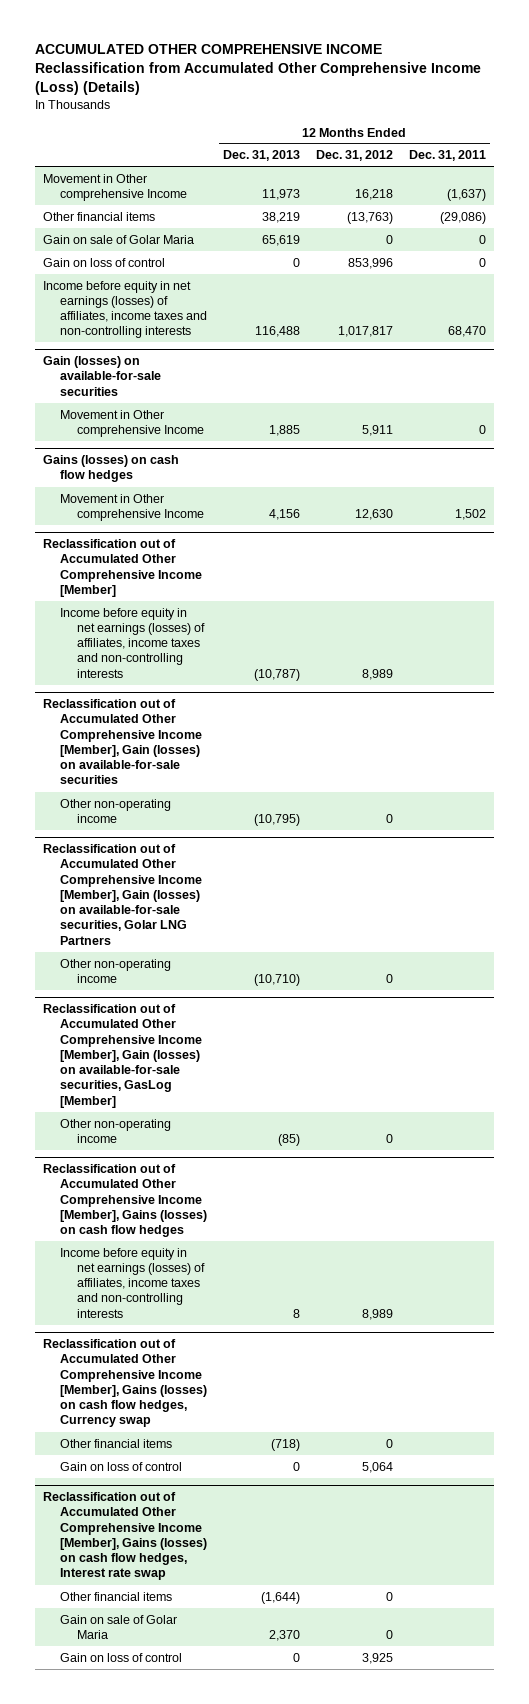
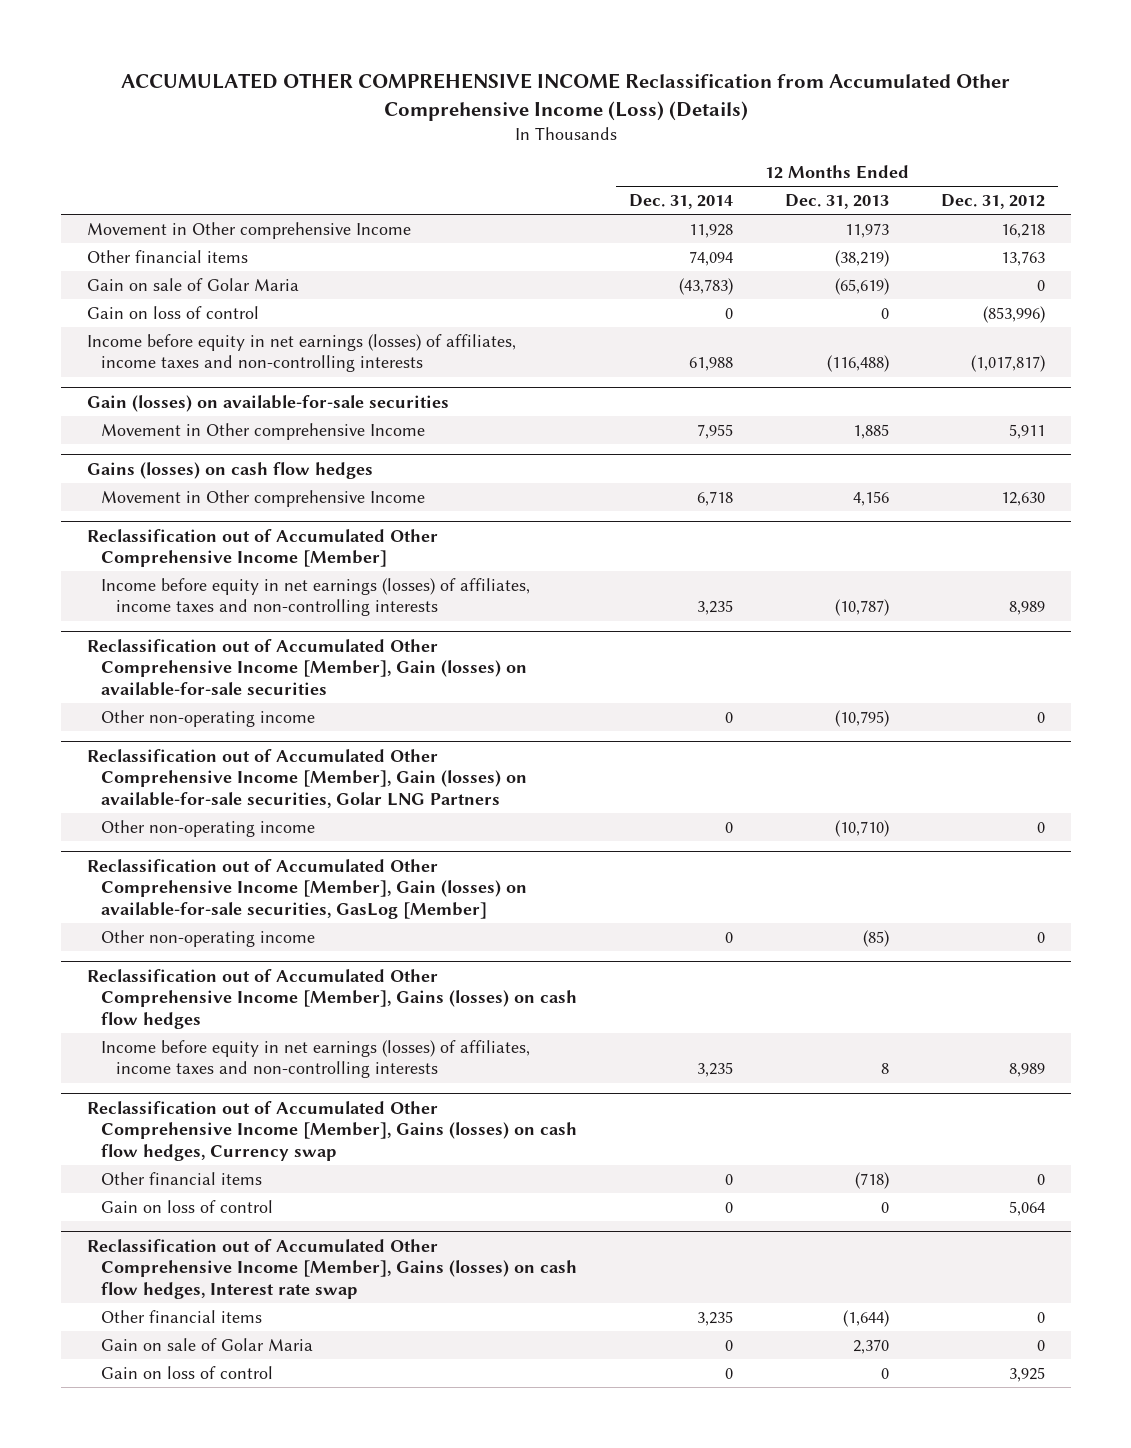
[409,150,487,162] Dec. 31, 2011 -> none
none -> [629,194,734,210] Dec. 31, 2014
[261,211,300,223] 38,219 -> [834,249,889,267] (38,219)
[346,211,393,224] (13,763) -> [1000,250,1045,266] 13,763
[261,234,300,246] 65,619 -> [834,277,889,295] (65,619)
[347,257,393,269] 853,996 -> [982,305,1045,323] (853,996)
[254,326,300,338] 116,488 -> [826,355,889,373] (116,488)
[337,326,393,338] 1,017,817 -> [970,355,1045,373] (1,017,817)

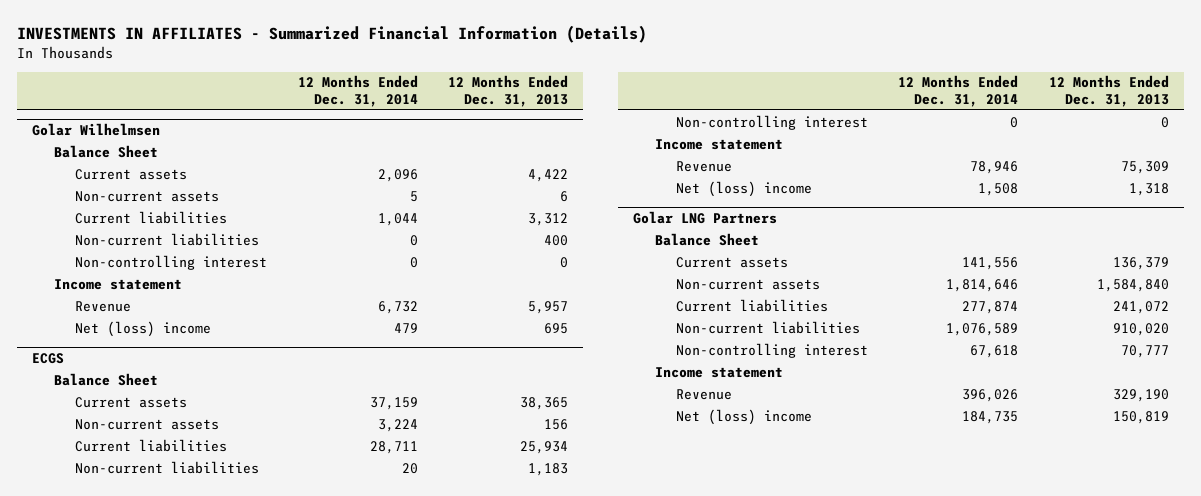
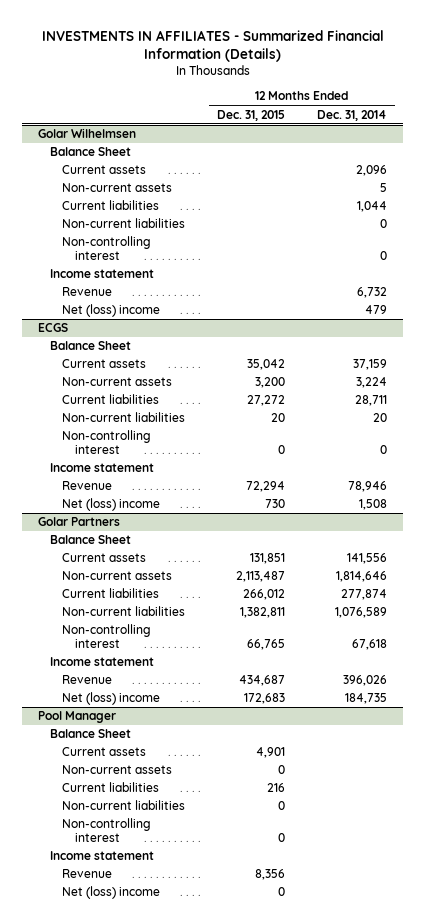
[448,75,569,107] 12 Months Ended Dec. 31, 2013 -> none
none -> [217,109,286,121] Dec. 31, 2015
[633,210,778,224] Golar LNG Partners -> [38,517,121,527] Golar Partners
none -> [38,711,117,724] Pool Manager
none -> [50,729,132,739] Balance Sheet
none -> [62,747,147,757] Current assets
none -> [62,765,173,775] Non-current assets
none -> [62,782,160,793] Current liabilities
none -> [62,800,186,811] Non-current liabilities
none -> [62,818,152,843] Non-controlling interest
none -> [50,851,155,861] Income statement
none -> [62,869,113,879] Revenue
none -> [62,886,161,900] Net (loss) income

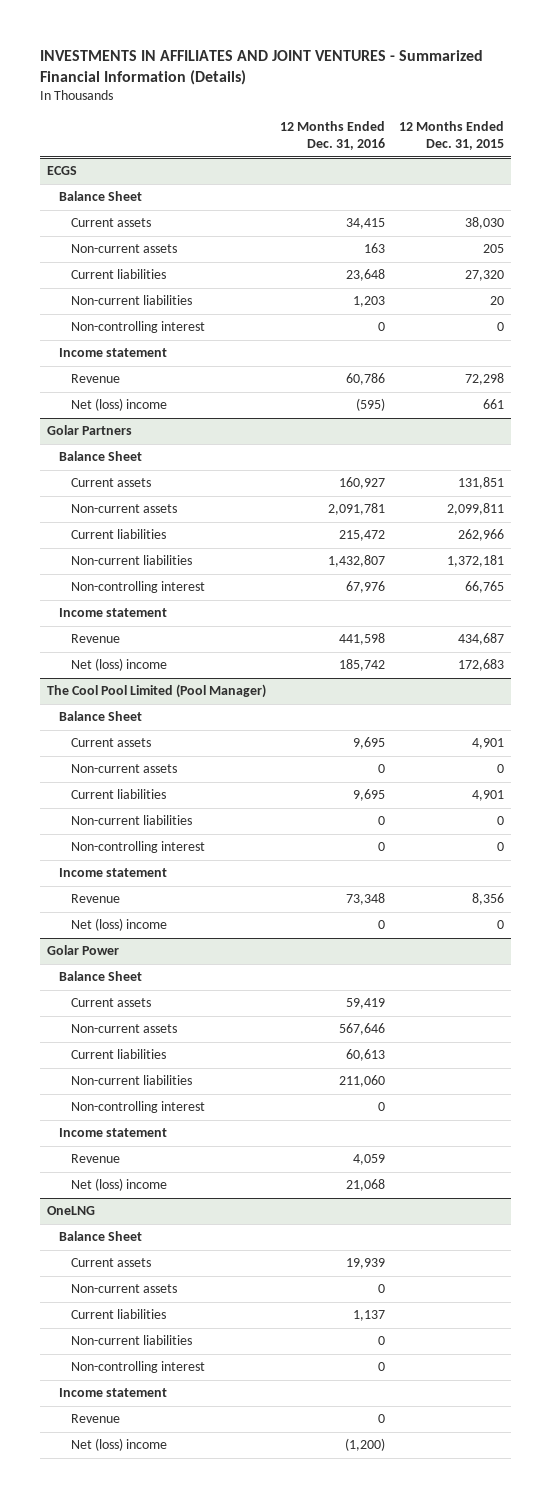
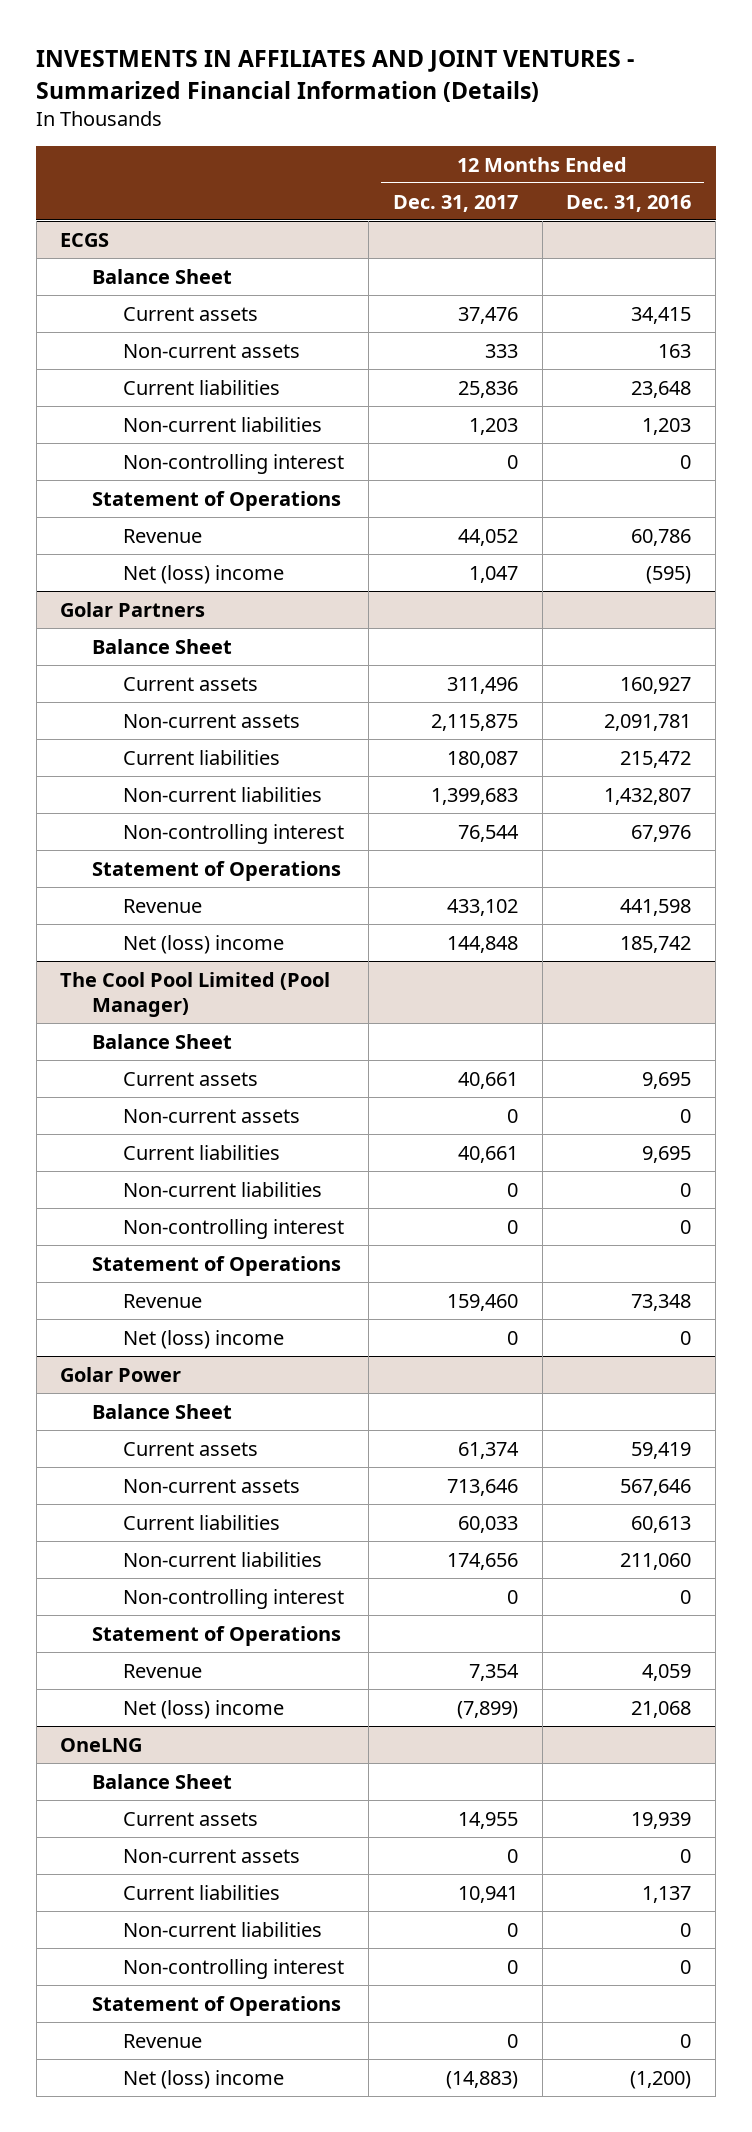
[398,120,504,151] 12 Months Ended Dec. 31, 2015 -> none
none -> [392,194,518,212] Dec. 31, 2017
[58,348,167,358] Income statement -> [91,490,341,511] Statement of Operations
[58,608,167,618] Income statement -> [91,860,341,881] Statement of Operations
[58,868,167,878] Income statement -> [91,1255,341,1276] Statement of Operations
[58,1128,167,1138] Income statement -> [91,1625,341,1646] Statement of Operations
[58,1388,167,1398] Income statement -> [91,1995,341,2016] Statement of Operations

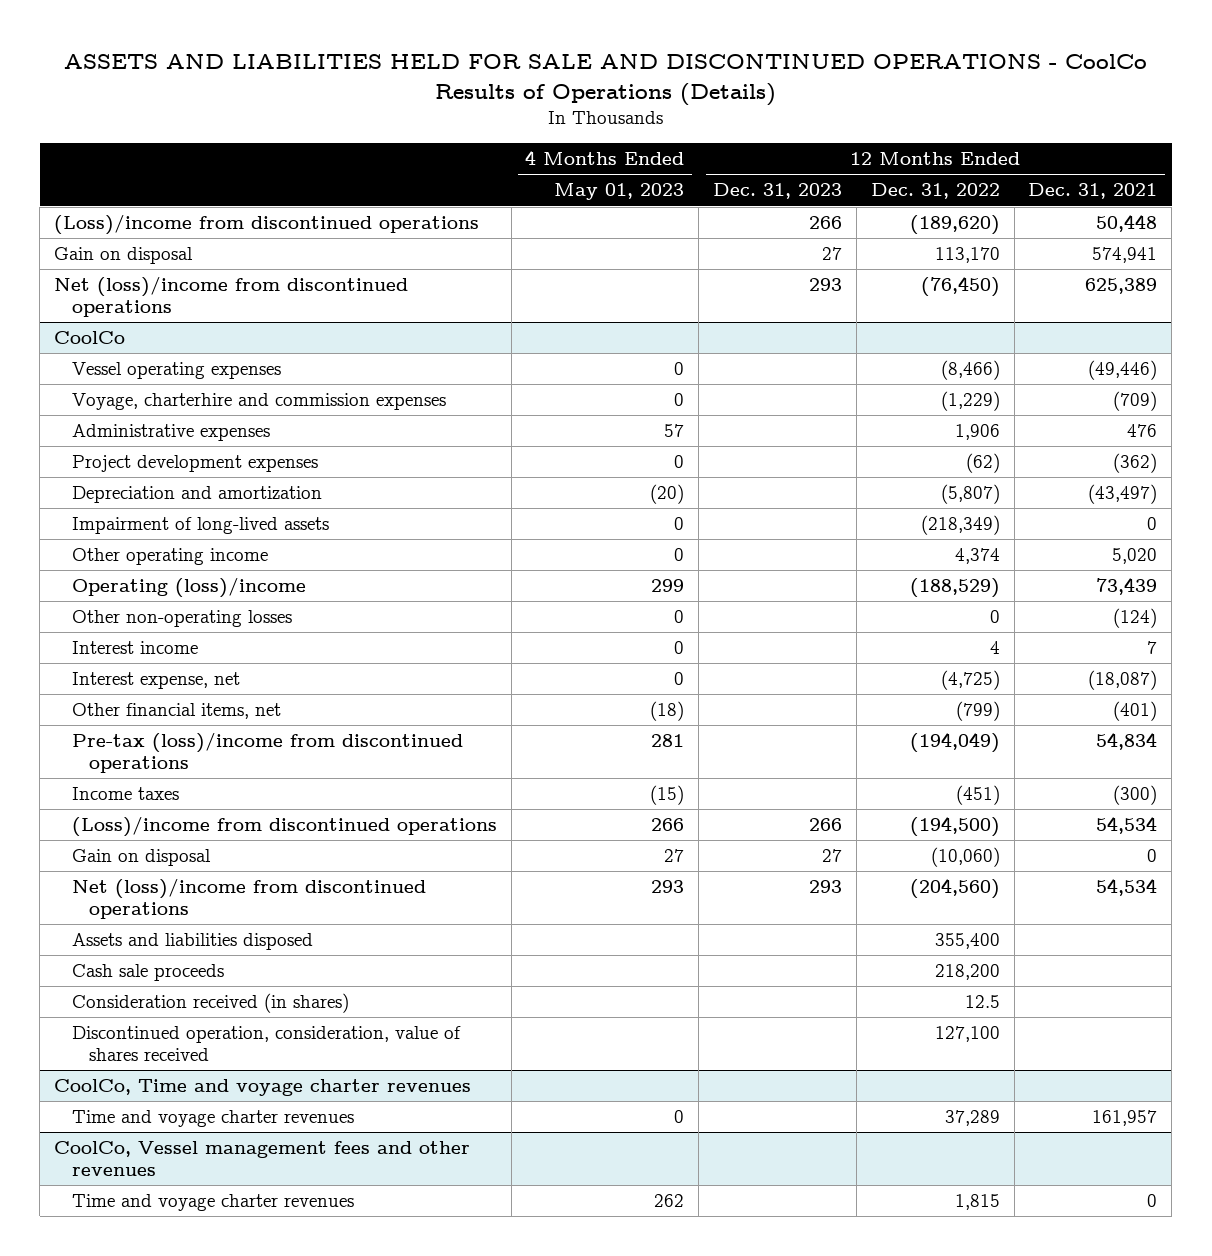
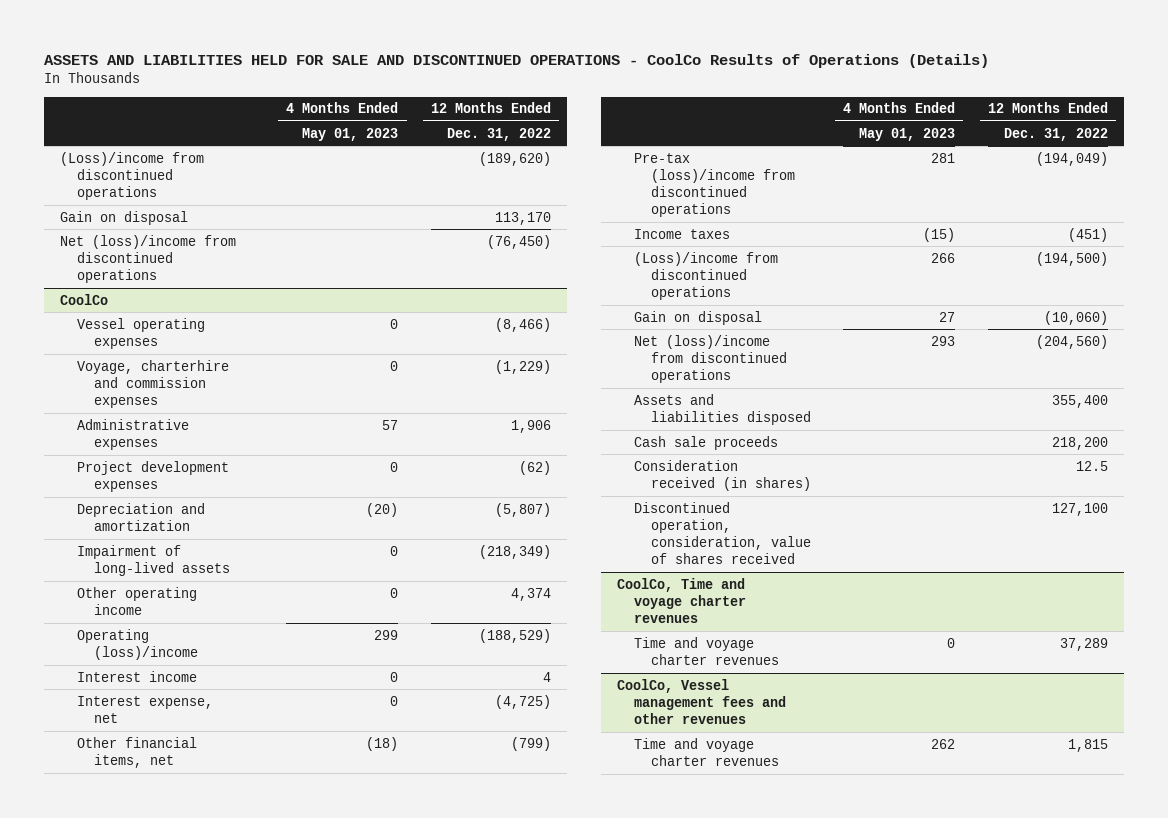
[713,183,843,200] Dec. 31, 2023 -> none
[1028,183,1158,200] Dec. 31, 2021 -> none
[71,610,292,628] Other non-operating losses -> none

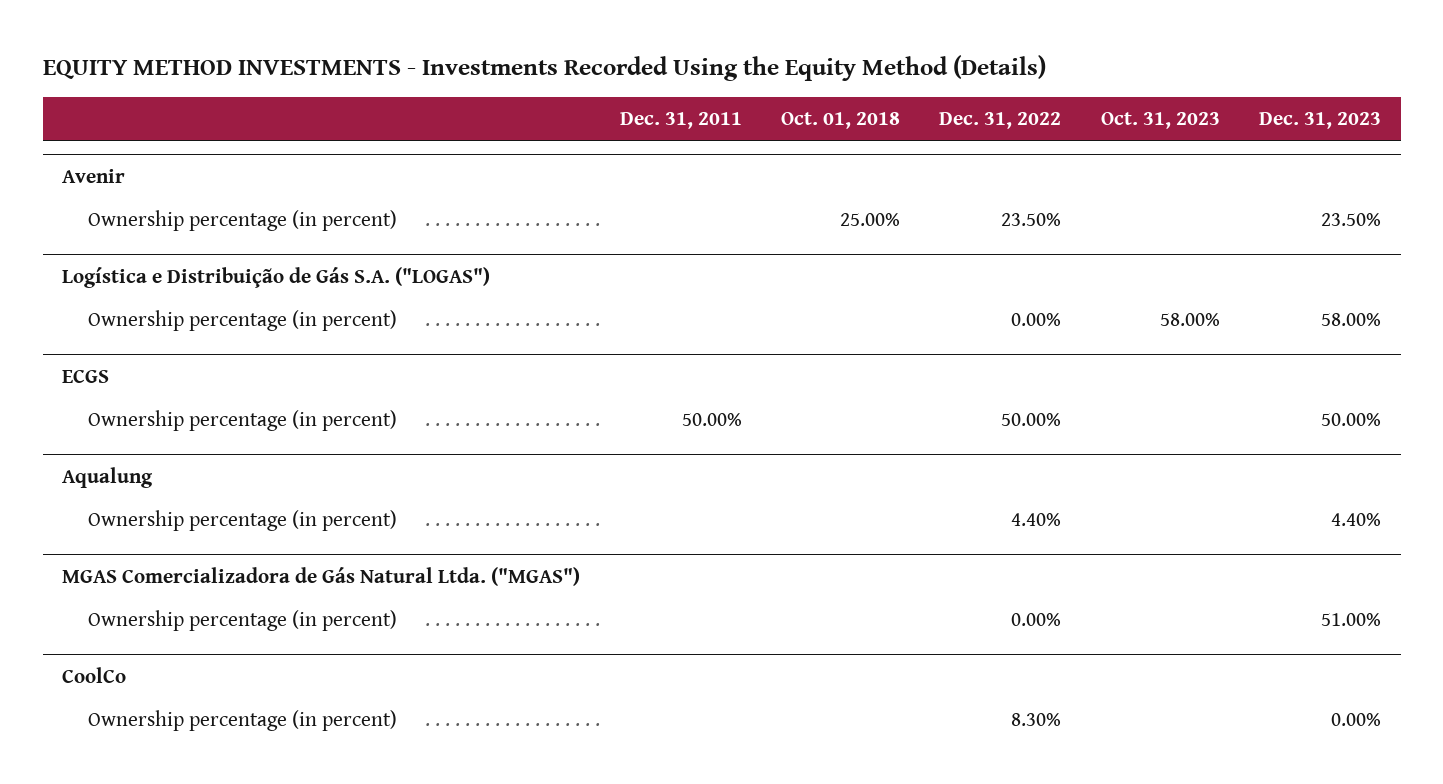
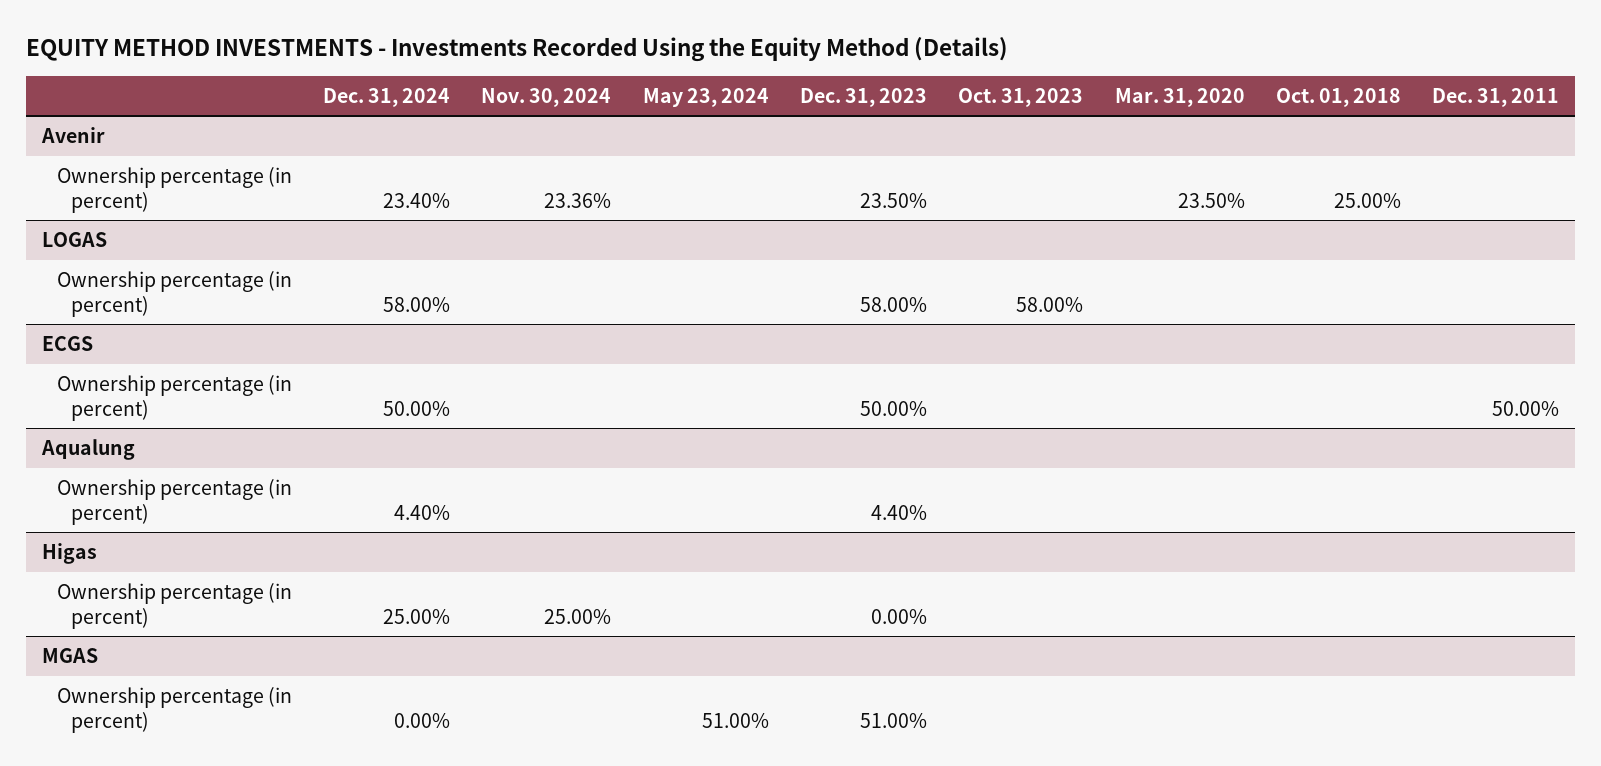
[939,111,1062,129] Dec. 31, 2022 -> none
none -> [322,87,450,107] Dec. 31, 2024
none -> [481,87,612,107] Nov. 30, 2024
none -> [642,87,769,107] May 23, 2024
none -> [1114,87,1245,107] Mar. 31, 2020
[62,266,491,288] Logística e Distribuição de Gás S.A. ("LOGAS") -> [41,231,107,247] LOGAS
[62,566,581,586] MGAS Comercializadora de Gás Natural Ltda. ("MGAS") -> none
[88,610,398,632] Ownership percentage (in percent) -> none
[62,666,127,683] CoolCo -> none
none -> [41,542,97,564] Higas
none -> [41,647,98,663] MGAS
none -> [56,686,292,733] Ownership percentage (in percent)

